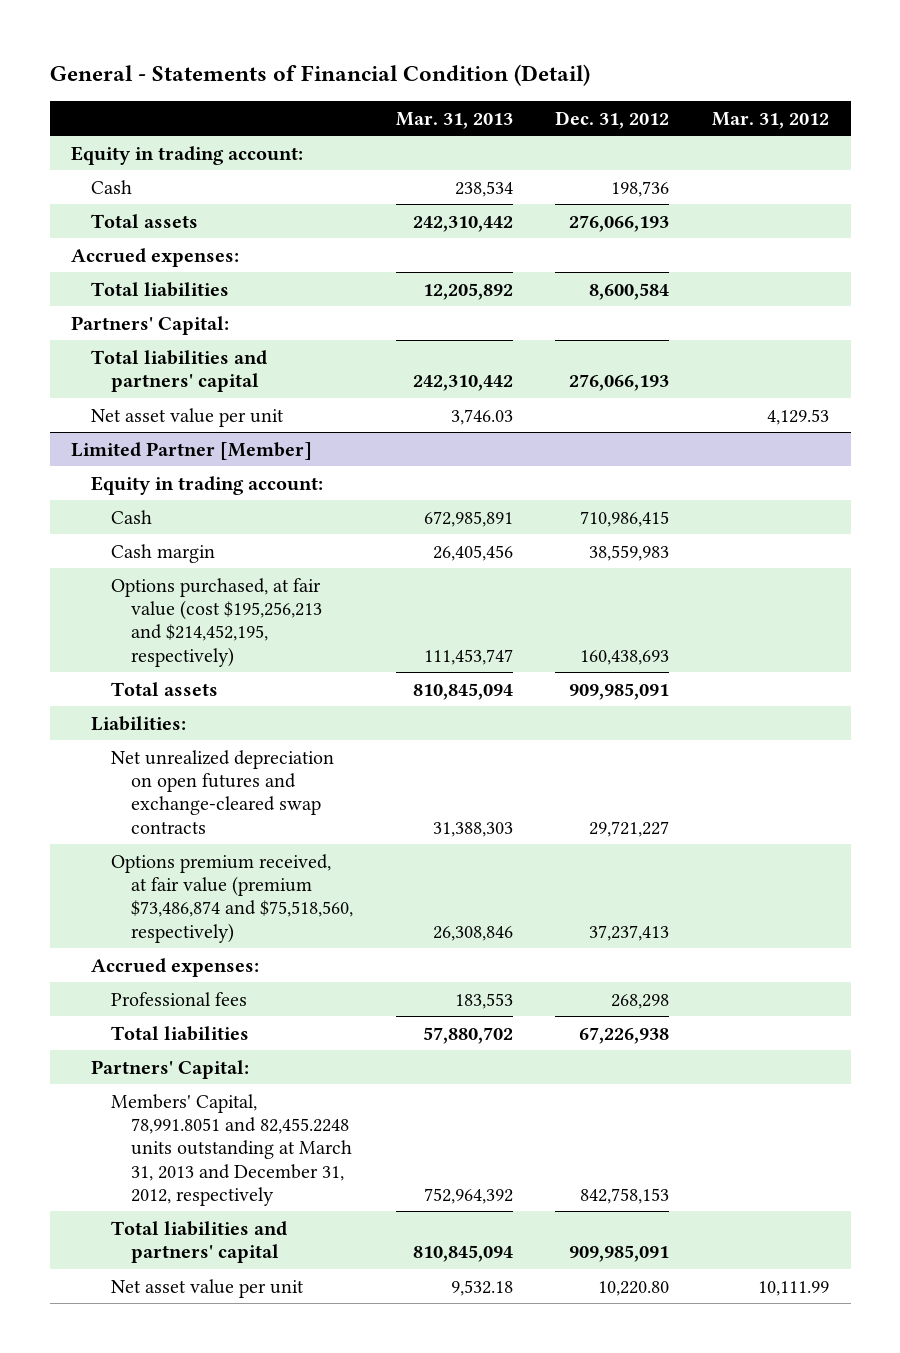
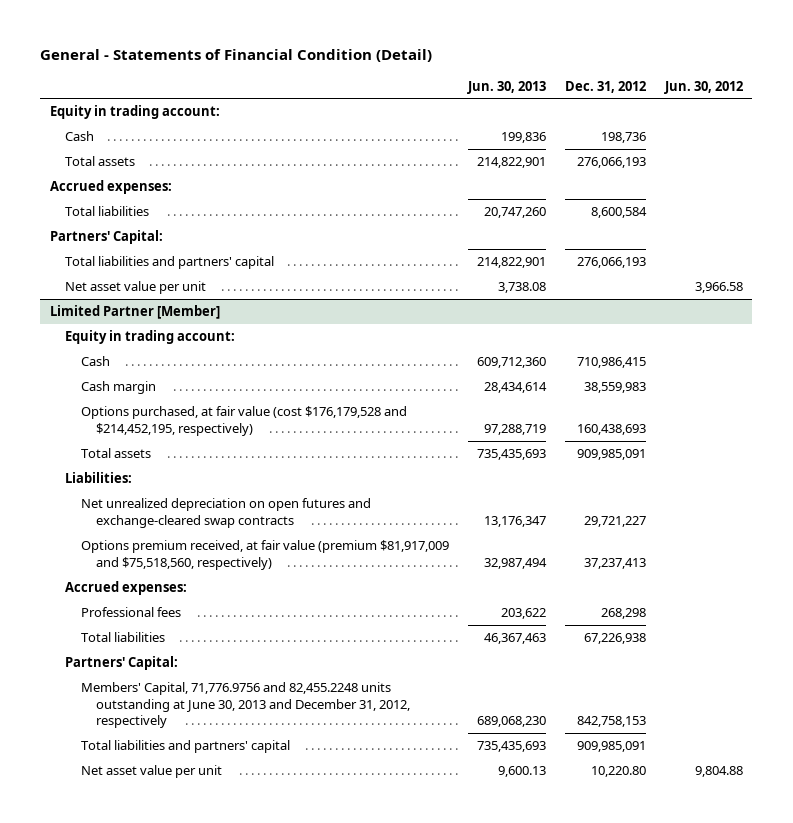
[395,111,513,129] Mar. 31, 2013 -> none
[712,111,830,129] Mar. 31, 2012 -> none
none -> [466,80,546,94] Jun. 30, 2013
none -> [663,80,743,94] Jun. 30, 2012
[110,577,322,667] Options purchased, at fair value (cost $195,256,213 and $214,452,195, respectively) -> [80,406,407,436] Options purchased, at fair value (cost $176,179,528 and $214,452,195, respectively)
[110,853,353,943] Options premium received, at fair value (premium $73,486,874 and $75,518,560, respectively) -> [80,540,449,570] Options premium received, at fair value (premium $81,917,009 and $75,518,560, respectively)
[110,1093,352,1206] Members' Capital, 78,991.8051 and 82,455.2248 units outstanding at March 31, 2013 and December 31, 2012, respectively -> [80,682,411,729] Members' Capital, 71,776.9756 and 82,455.2248 units outstanding at June 30, 2013 and December 31, 2012, respectively

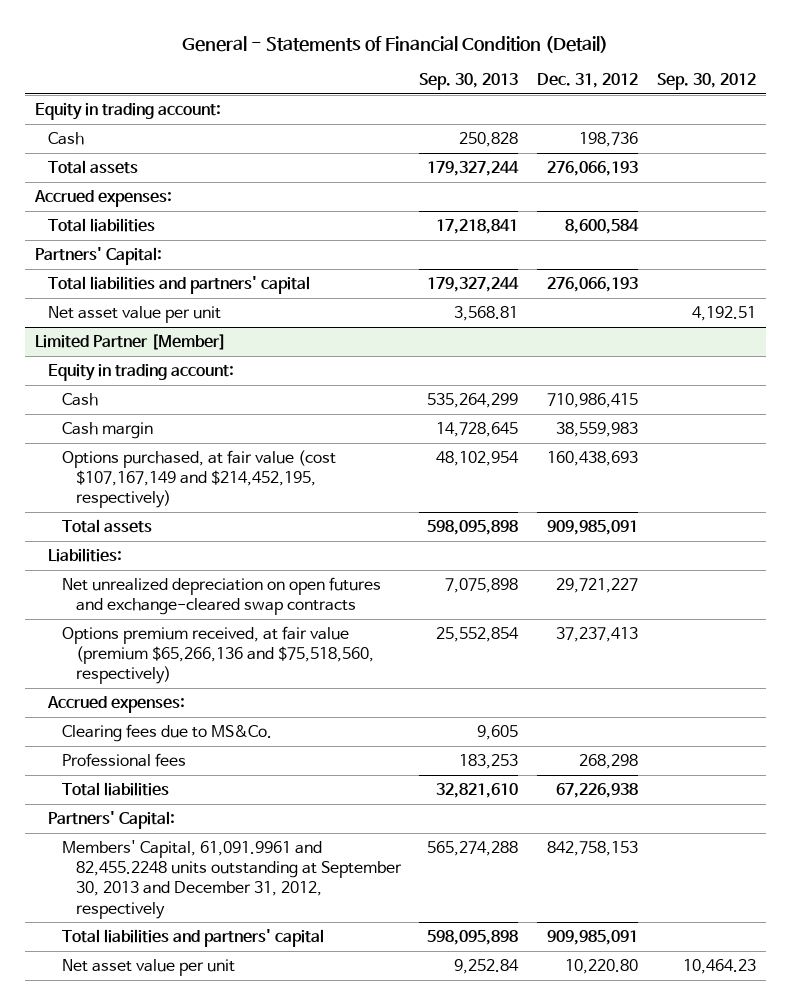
[466,80,546,94] Jun. 30, 2013 -> none
[663,80,743,94] Jun. 30, 2012 -> none
none -> [419,73,519,91] Sep. 30, 2013
none -> [657,73,757,91] Sep. 30, 2012
[80,406,407,436] Options purchased, at fair value (cost $176,179,528 and $214,452,195, respectively) -> [61,449,336,509] Options purchased, at fair value (cost $107,167,149 and $214,452,195, respectively)
[80,540,449,570] Options premium received, at fair value (premium $81,917,009 and $75,518,560, respectively) -> [61,625,374,685] Options premium received, at fair value (premium $65,266,136 and $75,518,560, respectively)
none -> [61,723,272,742] Clearing fees due to MS&Co.
[80,682,411,729] Members' Capital, 71,776.9756 and 82,455.2248 units outstanding at June 30, 2013 and December 31, 2012, respectively -> [61,839,402,919] Members' Capital, 61,091.9961 and 82,455.2248 units outstanding at September 30, 2013 and December 31, 2012, respectively

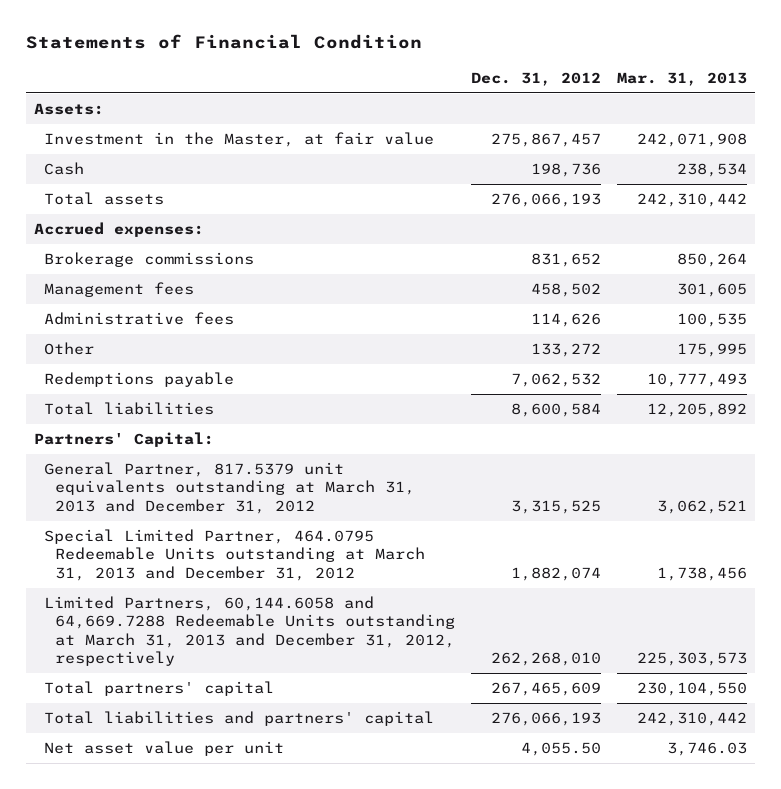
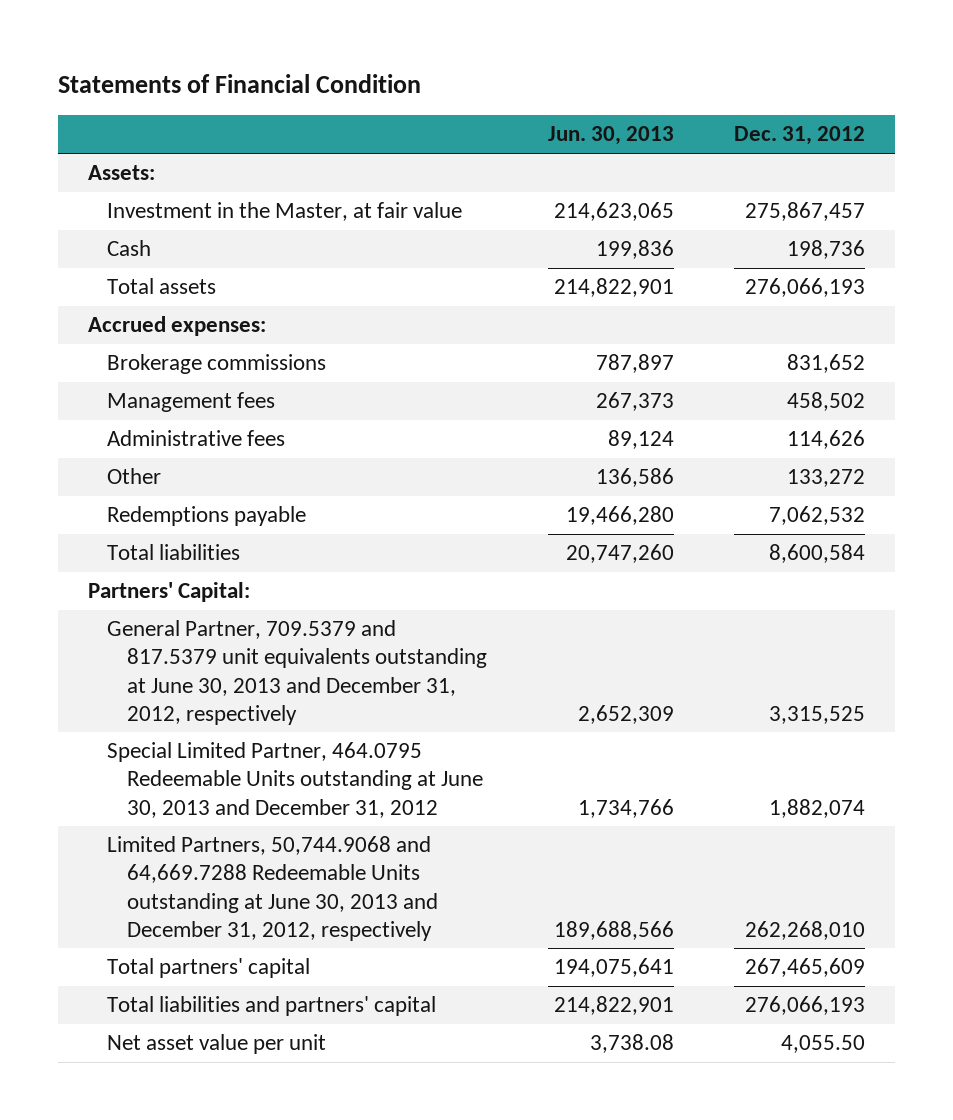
[617,71,748,86] Mar. 31, 2013 -> none
none -> [547,126,674,146] Jun. 30, 2013
[44,461,415,514] General Partner, 817.5379 unit equivalents outstanding at March 31, 2013 and December 31, 2012 -> [107,620,487,725] General Partner, 709.5379 and 817.5379 unit equivalents outstanding at June 30, 2013 and December 31, 2012, respectively
[44,528,425,581] Special Limited Partner, 464.0795 Redeemable Units outstanding at March 31, 2013 and December 31, 2012 -> [107,742,483,818] Special Limited Partner, 464.0795 Redeemable Units outstanding at June 30, 2013 and December 31, 2012
[44,595,455,667] Limited Partners, 60,144.6058 and 64,669.7288 Redeemable Units outstanding at March 31, 2013 and December 31, 2012, respectively -> [107,836,438,941] Limited Partners, 50,744.9068 and 64,669.7288 Redeemable Units outstanding at June 30, 2013 and December 31, 2012, respectively

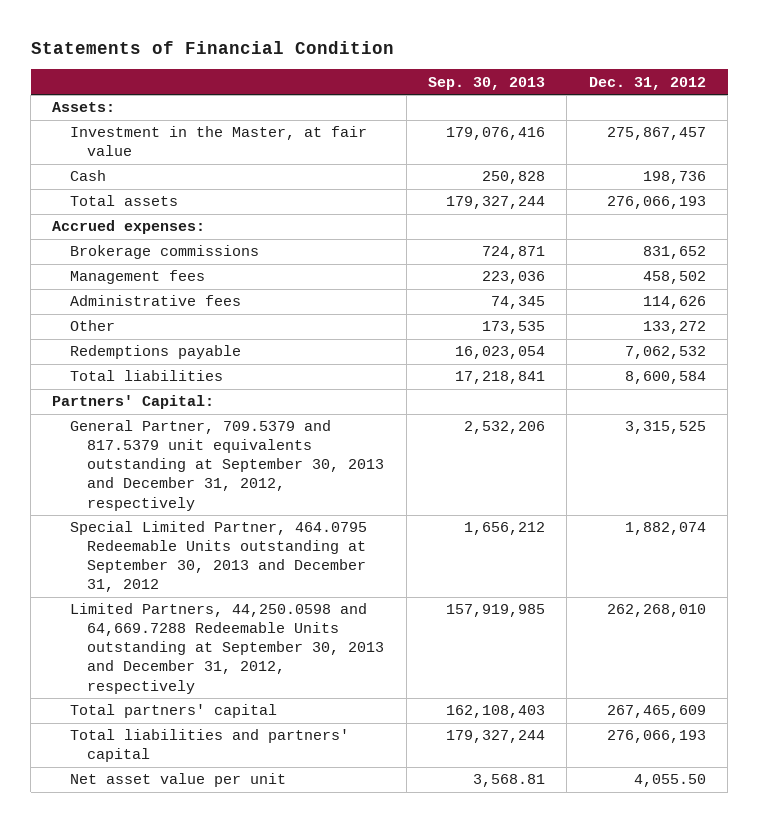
[547,126,674,146] Jun. 30, 2013 -> none
none -> [428,76,546,90] Sep. 30, 2013
[107,620,487,725] General Partner, 709.5379 and 817.5379 unit equivalents outstanding at June 30, 2013 and December 31, 2012, respectively -> [69,420,385,511] General Partner, 709.5379 and 817.5379 unit equivalents outstanding at September 30, 2013 and December 31, 2012, respectively
[107,742,483,818] Special Limited Partner, 464.0795 Redeemable Units outstanding at June 30, 2013 and December 31, 2012 -> [69,521,367,593] Special Limited Partner, 464.0795 Redeemable Units outstanding at September 30, 2013 and December 31, 2012
[107,836,438,941] Limited Partners, 50,744.9068 and 64,669.7288 Redeemable Units outstanding at June 30, 2013 and December 31, 2012, respectively -> [69,603,385,694] Limited Partners, 44,250.0598 and 64,669.7288 Redeemable Units outstanding at September 30, 2013 and December 31, 2012, respectively

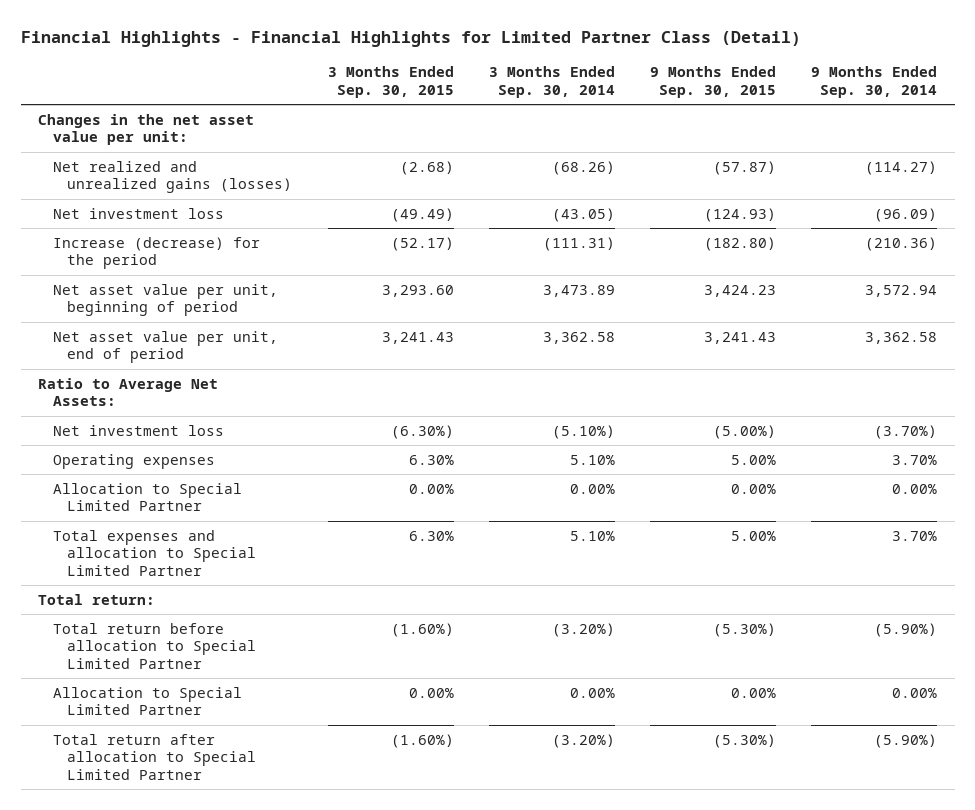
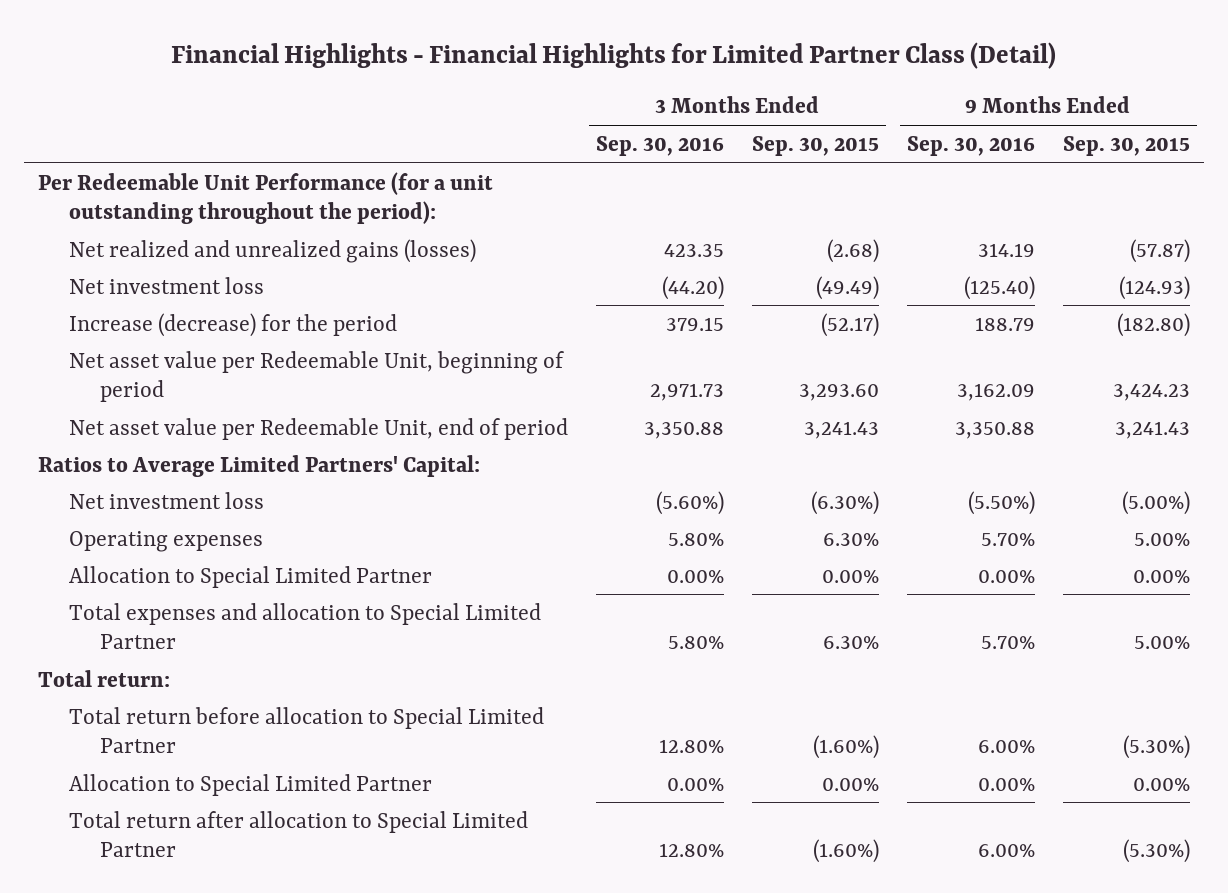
[488,66,615,98] 3 Months Ended Sep. 30, 2014 -> none
[811,66,938,98] 9 Months Ended Sep. 30, 2014 -> none
none -> [595,135,724,156] Sep. 30, 2016
none -> [906,135,1035,156] Sep. 30, 2016
[38,113,255,146] Changes in the net asset value per unit: -> none
none -> [37,171,493,225] Per Redeemable Unit Performance (for a unit outstanding throughout the period):
[52,283,278,317] Net asset value per unit, beginning of period -> [68,350,564,403] Net asset value per Redeemable Unit, beginning of period
[52,330,278,364] Net asset value per unit, end of period -> [68,417,568,440] Net asset value per Redeemable Unit, end of period
[38,377,219,407] Ratio to Average Net Assets: -> [37,454,480,477] Ratios to Average Limited Partners' Capital:

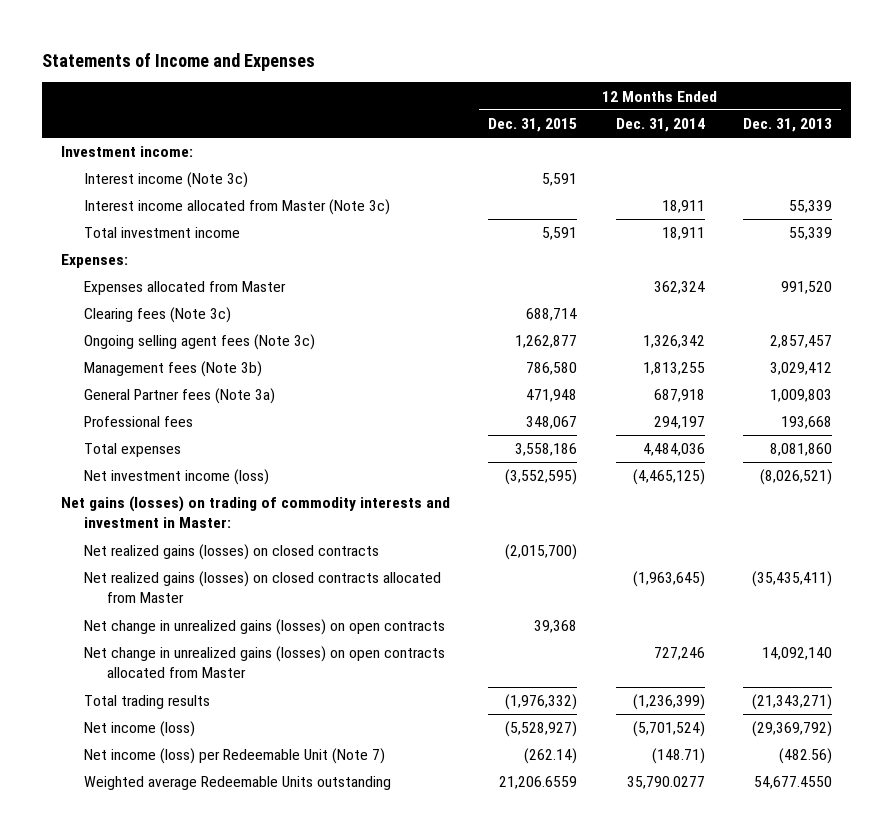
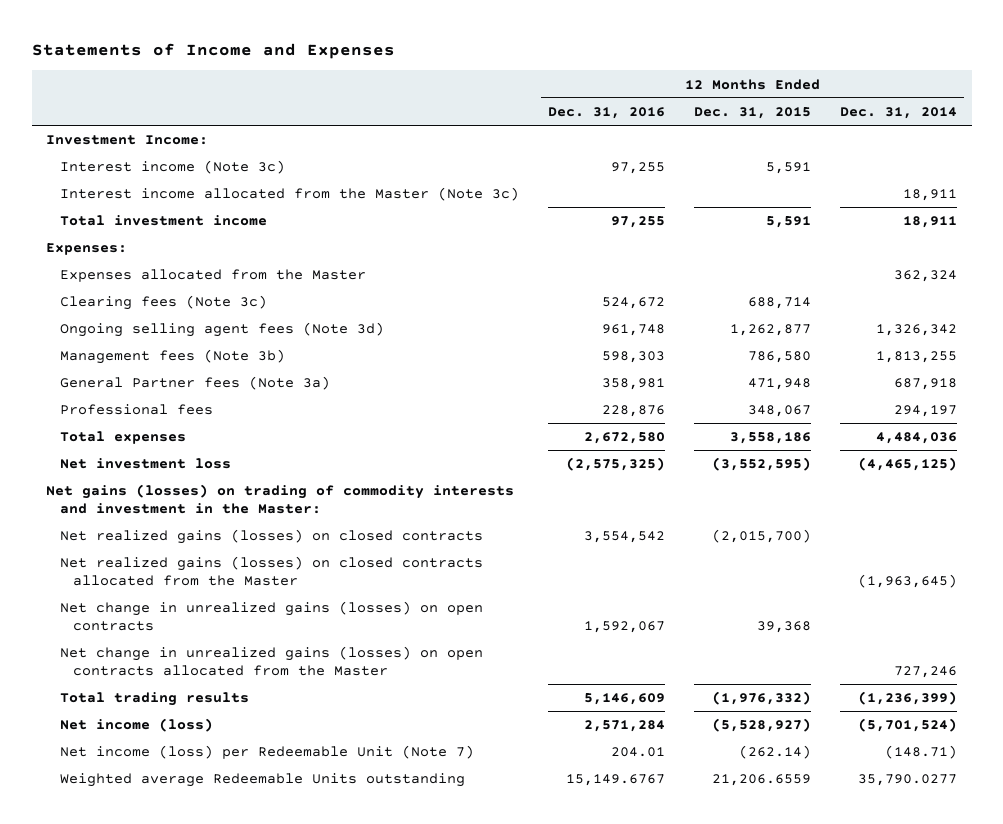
[742,118,832,133] Dec. 31, 2013 -> none
none -> [547,107,665,120] Dec. 31, 2016
[61,146,194,158] Investment income: -> [46,135,209,146] Investment Income:
[84,199,391,216] Interest income allocated from Master (Note 3c) -> [59,187,519,202] Interest income allocated from the Master (Note 3c)
[84,281,287,296] Expenses allocated from Master -> [59,269,366,283] Expenses allocated from the Master
[84,334,316,351] Ongoing selling agent fees (Note 3c) -> [59,322,384,338] Ongoing selling agent fees (Note 3d)
[84,469,270,486] Net investment income (loss) -> [59,458,231,470] Net investment loss
[61,496,451,529] Net gains (losses) on trading of commodity interests and investment in Master: -> [46,484,515,514] Net gains (losses) on trading of commodity interests and investment in the Master:
[84,571,442,604] Net realized gains (losses) on closed contracts allocated from Master -> [59,556,483,586] Net realized gains (losses) on closed contracts allocated from the Master
[84,646,446,679] Net change in unrealized gains (losses) on open contracts allocated from Master -> [59,646,483,676] Net change in unrealized gains (losses) on open contracts allocated from the Master

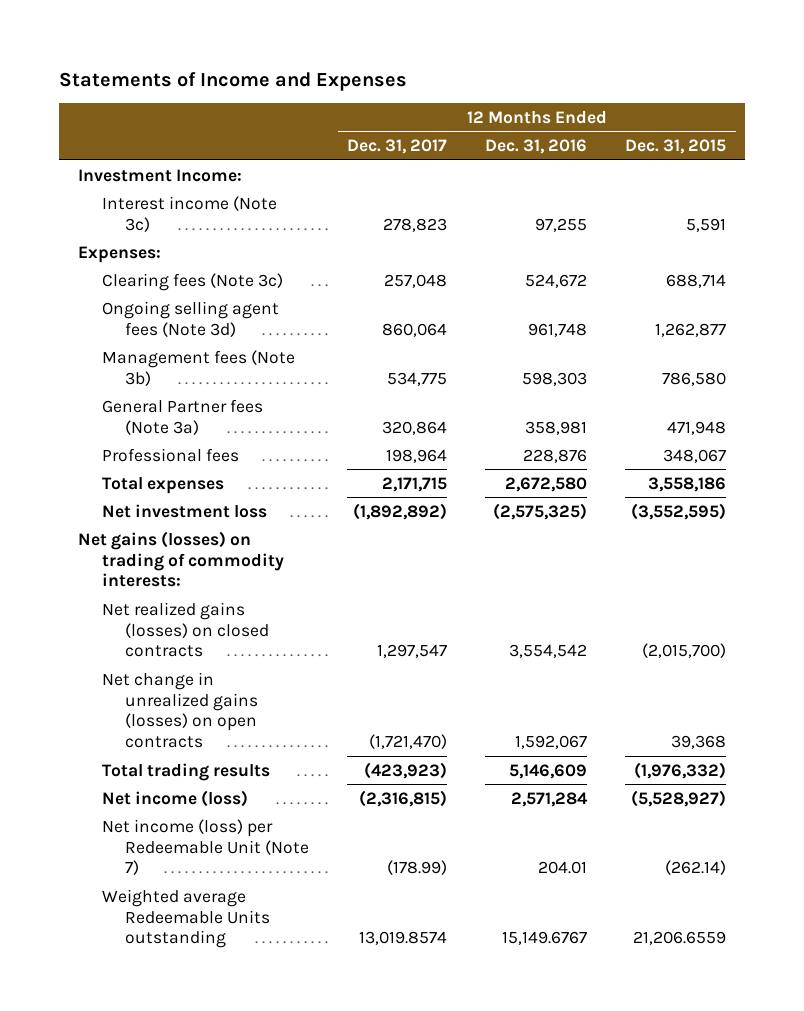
[840,107,958,120] Dec. 31, 2014 -> none
none -> [347,139,448,155] Dec. 31, 2017
[59,187,519,202] Interest income allocated from the Master (Note 3c) -> none
[59,215,267,227] Total investment income -> none
[59,269,366,283] Expenses allocated from the Master -> none
[46,484,515,514] Net gains (losses) on trading of commodity interests and investment in the Master: -> [78,530,284,588] Net gains (losses) on trading of commodity interests:
[59,556,483,586] Net realized gains (losses) on closed contracts allocated from the Master -> none
[59,646,483,676] Net change in unrealized gains (losses) on open contracts allocated from the Master -> none

